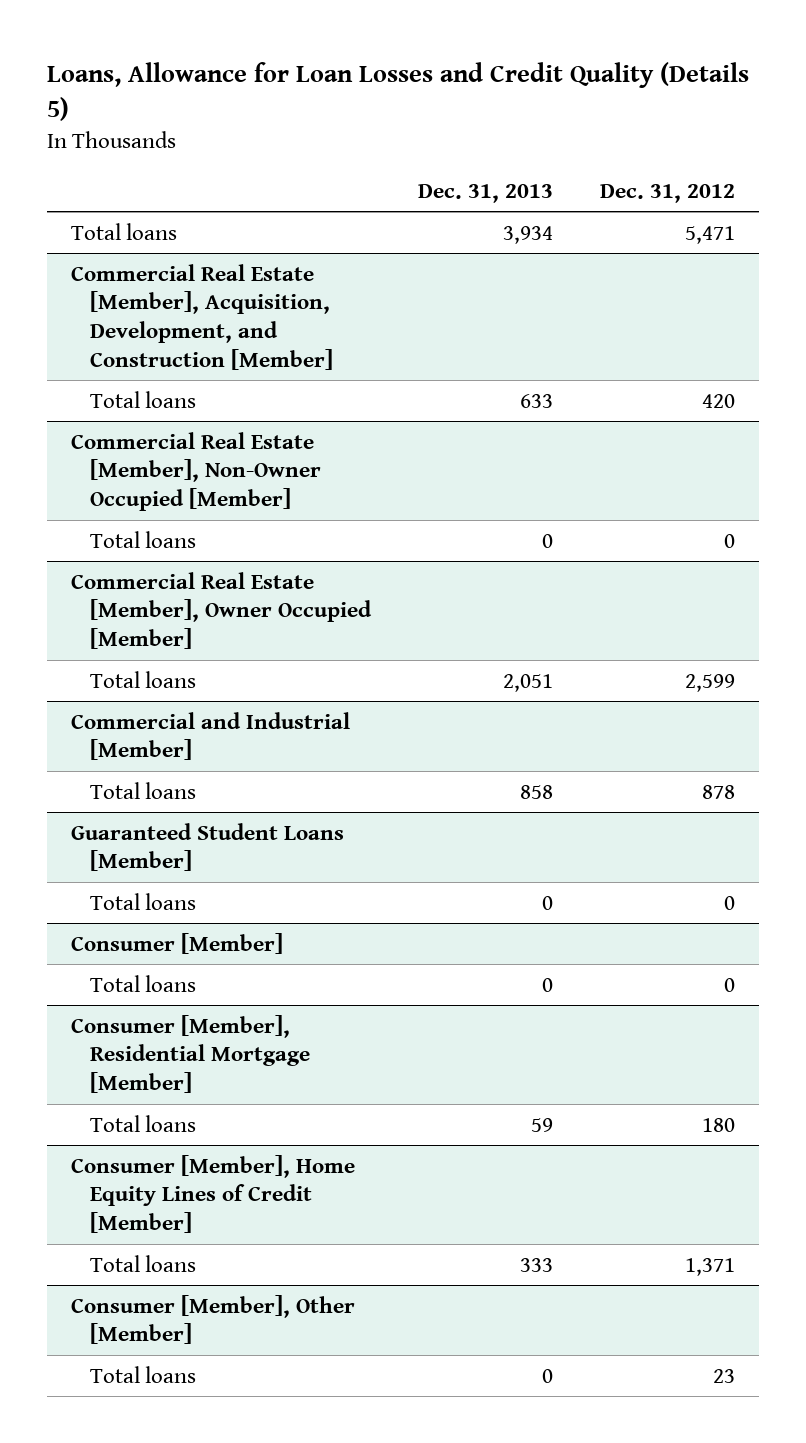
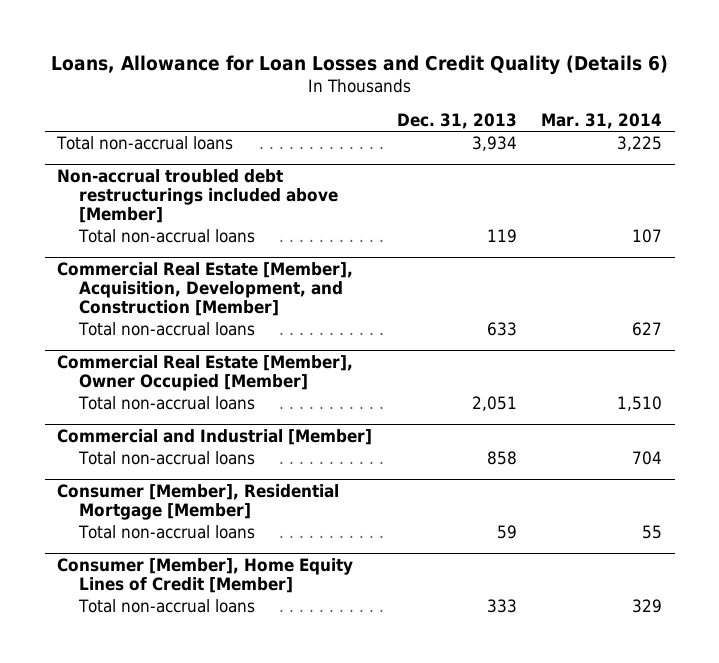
[47,62,750,122] Loans, Allowance for Loan Losses and Credit Quality (Details 5) -> [50,54,668,75] Loans, Allowance for Loan Losses and Credit Quality (Details 6)
[600,183,736,203] Dec. 31, 2012 -> none
none -> [541,112,663,129] Mar. 31, 2014
[70,222,177,240] Total loans -> [56,136,234,151] Total non-accrual loans
none -> [57,168,339,223] Non-accrual troubled debt restructurings included above [Member]
none -> [78,229,256,244] Total non-accrual loans
[70,431,321,512] Commercial Real Estate [Member], Non-Owner Occupied [Member] -> none
[89,530,196,548] Total loans -> none
[89,390,196,408] Total loans -> [78,322,256,337] Total non-accrual loans
[89,670,196,688] Total loans -> [78,396,256,411] Total non-accrual loans
[70,822,344,872] Guaranteed Student Loans [Member] -> none
[89,892,196,910] Total loans -> none
[70,932,283,954] Consumer [Member] -> none
[89,974,196,992] Total loans -> none
[89,781,196,799] Total loans -> [78,451,256,466] Total non-accrual loans
[89,1114,196,1132] Total loans -> [78,525,256,540] Total non-accrual loans
[70,1294,355,1345] Consumer [Member], Other [Member] -> none
[89,1365,196,1383] Total loans -> none
[89,1254,196,1272] Total loans -> [78,599,256,614] Total non-accrual loans

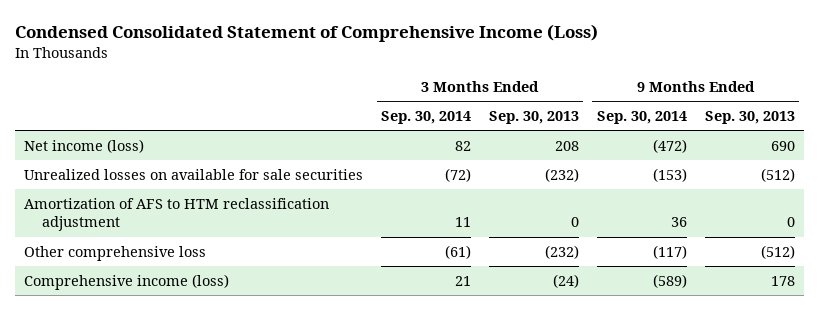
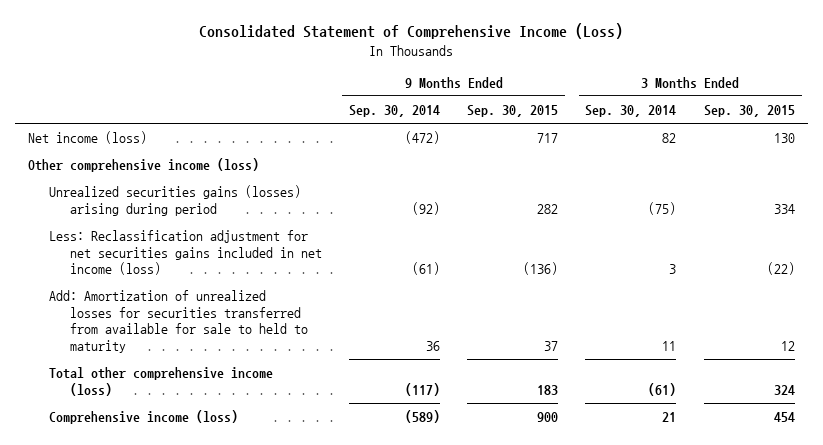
[15,23,599,42] Condensed Consolidated Statement of Comprehensive Income (Loss) -> [199,23,624,40] Consolidated Statement of Comprehensive Income (Loss)
[488,111,579,125] Sep. 30, 2013 -> none
[704,111,795,125] Sep. 30, 2013 -> none
none -> [467,104,559,117] Sep. 30, 2015
none -> [703,104,795,117] Sep. 30, 2015
none -> [28,158,260,173] Other comprehensive income (loss)
[24,168,364,180] Unrealized losses on available for sale securities -> [48,185,301,216] Unrealized securities gains (losses) arising during period
[445,167,472,182] (72) -> [648,201,677,215] (75)
[652,167,687,182] (153) -> [411,201,440,215] (92)
none -> [48,230,322,276] Less: Reclassification adjustment for net securities gains included in net income (loss)
[24,197,330,232] Amortization of AFS to HTM reclassification adjustment -> [48,290,308,353] Add: Amortization of unrealized losses for securities transferred from available for sale to held to maturity
[24,245,207,261] Other comprehensive loss -> [48,367,273,396] Total other comprehensive income (loss)

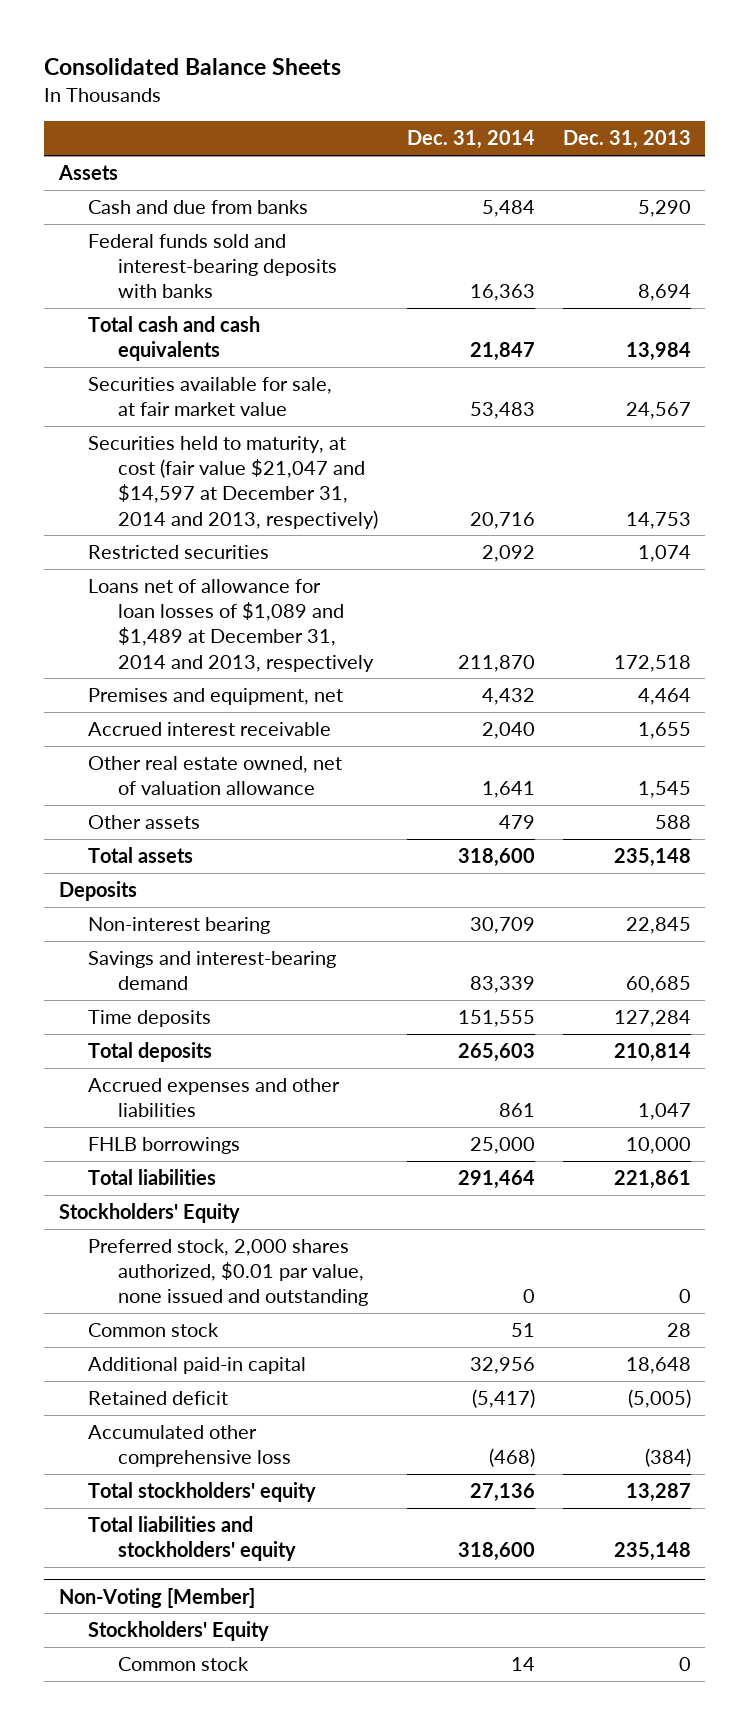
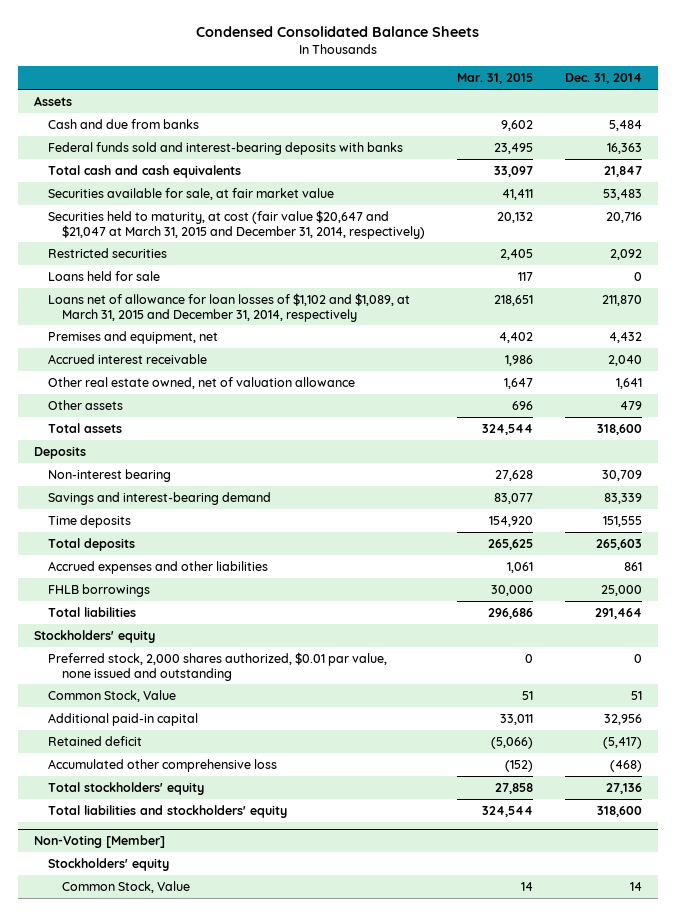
[44,57,342,75] Consolidated Balance Sheets -> [195,26,479,38] Condensed Consolidated Balance Sheets
[563,130,692,150] Dec. 31, 2013 -> none
none -> [456,73,533,85] Mar. 31, 2015
[88,436,379,529] Securities held to maturity, at cost (fair value $21,047 and $14,597 at December 31, 2014 and 2013, respectively) -> [47,209,425,239] Securities held to maturity, at cost (fair value $20,647 and $21,047 at March 31, 2015 and December 31, 2014, respectively)
none -> [47,270,160,281] Loans held for sale
[88,579,375,672] Loans net of allowance for loan losses of $1,089 and $1,489 at December 31, 2014 and 2013, respectively -> [47,292,410,322] Loans net of allowance for loan losses of $1,102 and $1,089, at March 31, 2015 and December 31, 2014, respectively
[58,1203,240,1224] Stockholders' Equity -> [33,629,155,643] Stockholders' equity
[88,1323,220,1338] Common stock -> [47,689,176,702] Common Stock, Value
[88,1621,270,1642] Stockholders' Equity -> [47,857,169,871] Stockholders' equity
[118,1657,250,1672] Common stock -> [61,880,190,893] Common Stock, Value

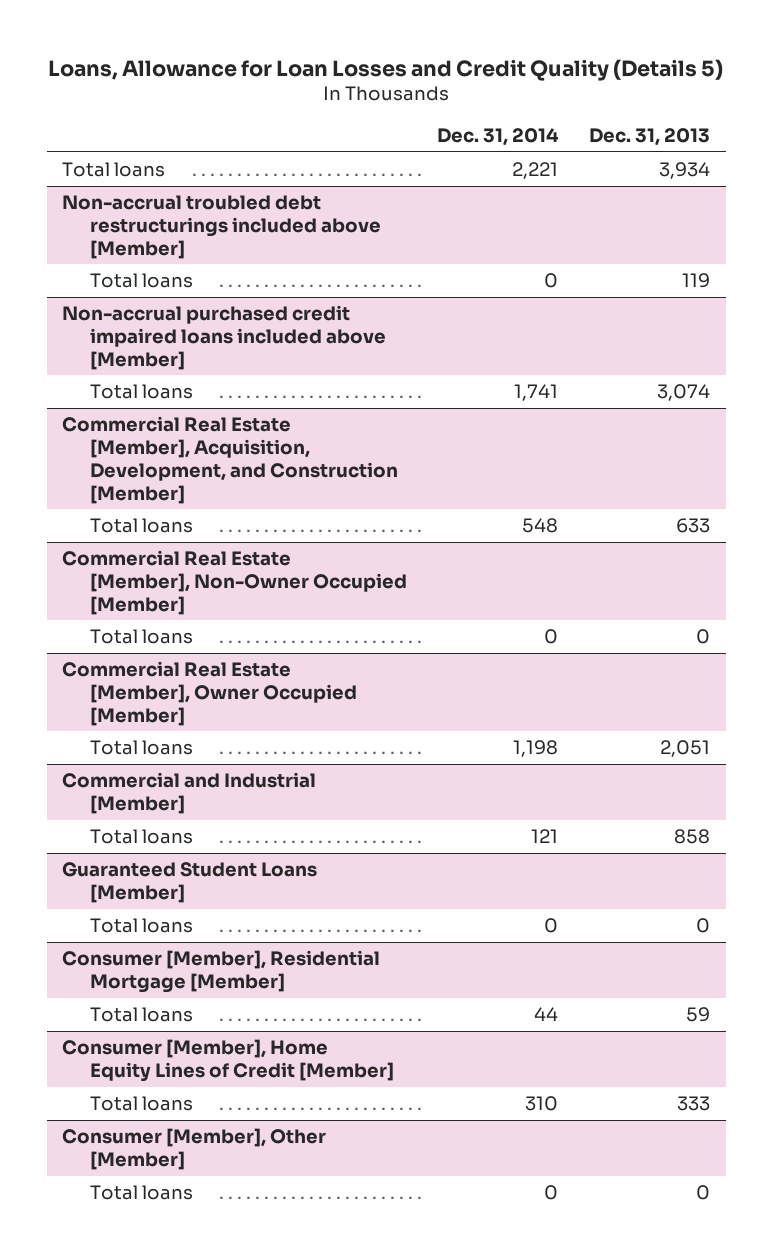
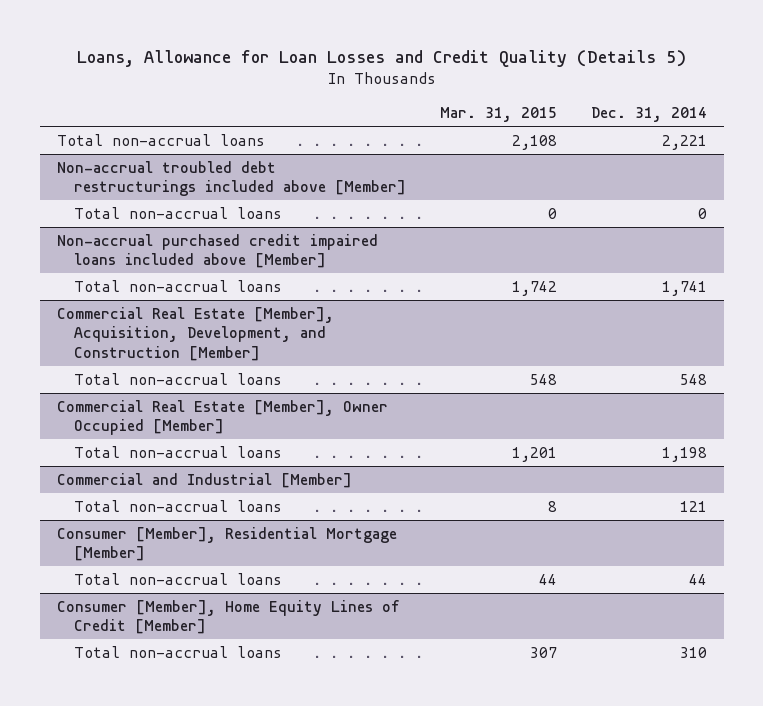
[589,128,711,147] Dec. 31, 2013 -> none
none -> [439,107,557,123] Mar. 31, 2015
[62,162,166,178] Total loans -> [56,133,265,146] Total non-accrual loans
[89,273,193,289] Total loans -> [73,206,282,219] Total non-accrual loans
[89,384,193,400] Total loans -> [73,279,282,292] Total non-accrual loans
[62,550,407,615] Commercial Real Estate [Member], Non-Owner Occupied [Member] -> none
[89,629,193,645] Total loans -> none
[89,518,193,534] Total loans -> [73,372,282,385] Total non-accrual loans
[89,740,193,756] Total loans -> [73,445,282,458] Total non-accrual loans
[62,862,318,903] Guaranteed Student Loans [Member] -> none
[89,918,193,934] Total loans -> none
[89,829,193,845] Total loans -> [73,499,282,512] Total non-accrual loans
[89,1007,193,1023] Total loans -> [73,572,282,585] Total non-accrual loans
[62,1128,327,1170] Consumer [Member], Other [Member] -> none
[89,1185,193,1201] Total loans -> none
[89,1096,193,1112] Total loans -> [73,645,282,658] Total non-accrual loans

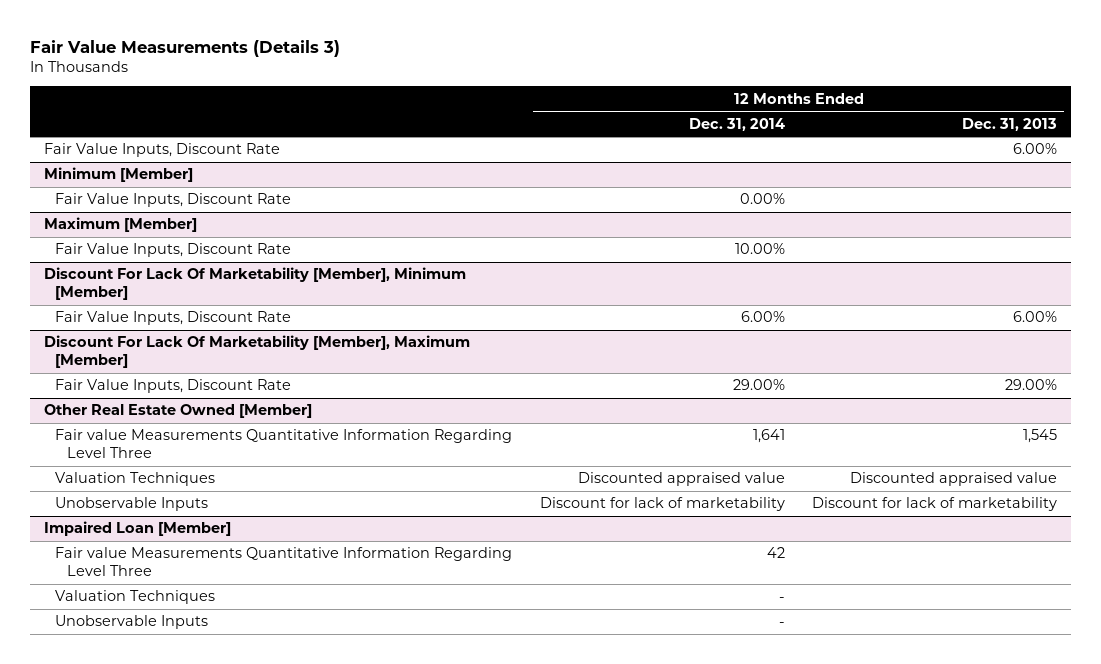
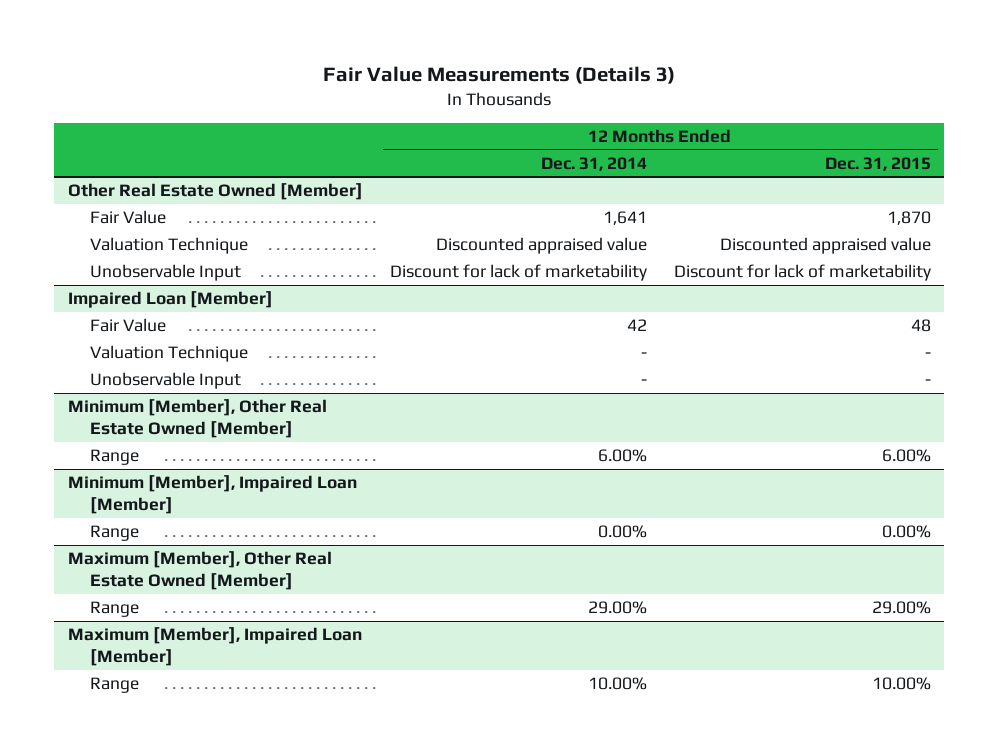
[962,117,1058,131] Dec. 31, 2013 -> none
none -> [824,156,931,171] Dec. 31, 2015
[43,143,280,158] Fair Value Inputs, Discount Rate -> none
[43,167,193,183] Minimum [Member] -> none
[55,193,292,208] Fair Value Inputs, Discount Rate -> none
[43,217,197,233] Maximum [Member] -> none
[55,243,292,258] Fair Value Inputs, Discount Rate -> none
[43,267,466,301] Discount For Lack Of Marketability [Member], Minimum [Member] -> none
[55,311,292,326] Fair Value Inputs, Discount Rate -> none
[43,335,470,369] Discount For Lack Of Marketability [Member], Maximum [Member] -> none
[55,379,292,394] Fair Value Inputs, Discount Rate -> none
[55,429,513,459] Fair value Measurements Quantitative Information Regarding Level Three -> [89,210,166,225] Fair Value
[55,472,216,487] Valuation Techniques -> [89,237,248,255] Valuation Technique
[55,497,209,512] Unobservable Inputs -> [89,264,241,282] Unobservable Input
[55,547,513,577] Fair value Measurements Quantitative Information Regarding Level Three -> [89,318,166,333] Fair Value
[55,590,216,605] Valuation Techniques -> [89,345,248,363] Valuation Technique
[55,615,209,630] Unobservable Inputs -> [89,372,241,390] Unobservable Input
none -> [67,399,327,439] Minimum [Member], Other Real Estate Owned [Member]
none -> [89,449,139,466] Range
none -> [67,475,357,515] Minimum [Member], Impaired Loan [Member]
none -> [89,525,139,542] Range
none -> [67,551,332,591] Maximum [Member], Other Real Estate Owned [Member]
none -> [89,601,139,618] Range
none -> [67,627,362,667] Maximum [Member], Impaired Loan [Member]
none -> [89,677,139,694] Range

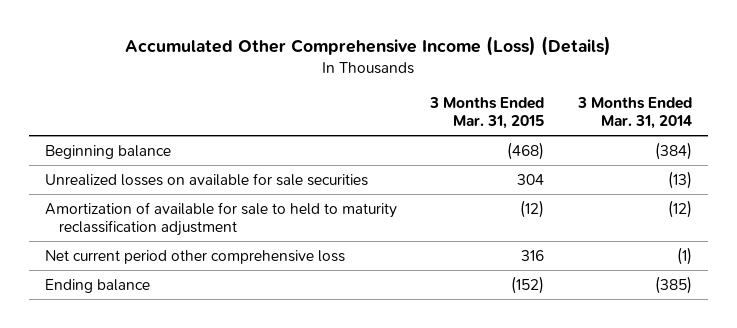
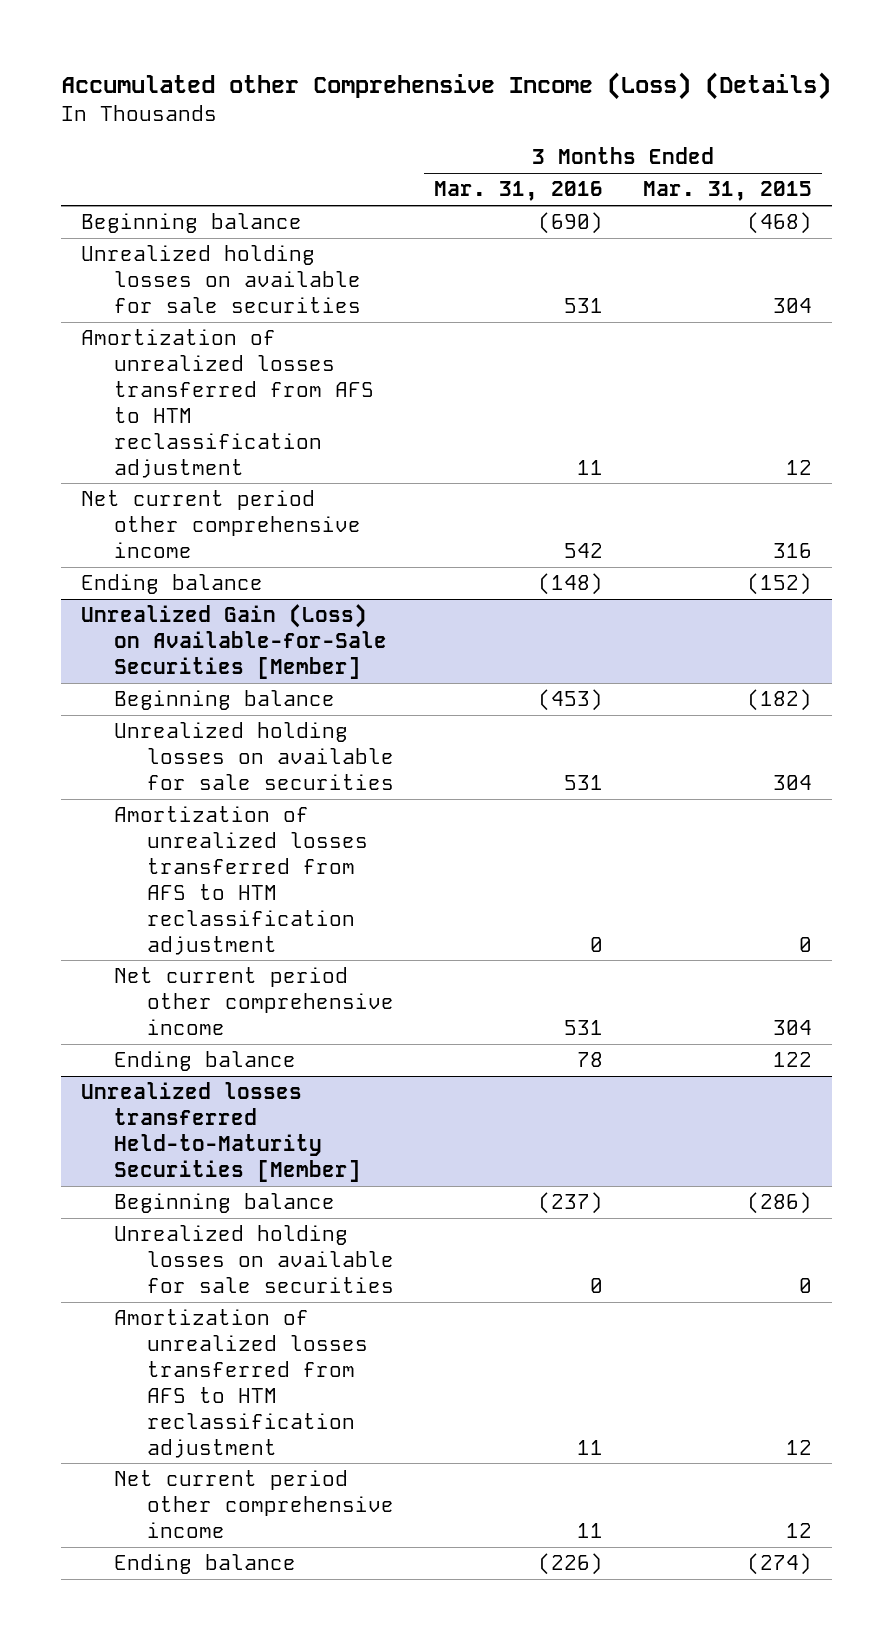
[125,36,612,57] Accumulated Other Comprehensive Income (Loss) (Details) -> [61,72,832,101] Accumulated other Comprehensive Income (Loss) (Details)
[576,97,692,130] 3 Months Ended Mar. 31, 2014 -> none
none -> [433,181,603,202] Mar. 31, 2016
[45,172,369,186] Unrealized losses on available for sale securities -> [81,245,362,313] Unrealized holding losses on available for sale securities
[45,201,398,236] Amortization of available for sale to held to maturity reclassification adjustment -> [81,329,375,478] Amortization of unrealized losses transferred from AFS to HTM reclassification adjustment
[520,199,545,218] (12) -> [786,459,813,475] 12
[45,249,346,264] Net current period other comprehensive loss -> [81,490,362,558] Net current period other comprehensive income
none -> [81,604,388,679] Unrealized Gain (Loss) on Available-for-Sale Securities [Member]
none -> [114,690,336,711] Beginning balance
none -> [114,722,394,790] Unrealized holding losses on available for sale securities
none -> [114,806,368,955] Amortization of unrealized losses transferred from AFS to HTM reclassification adjustment
none -> [114,967,394,1035] Net current period other comprehensive income
none -> [114,1051,297,1072] Ending balance
none -> [81,1082,362,1182] Unrealized losses transferred Held-to-Maturity Securities [Member]
none -> [114,1193,336,1214] Beginning balance
none -> [114,1225,394,1293] Unrealized holding losses on available for sale securities
none -> [114,1309,368,1458] Amortization of unrealized losses transferred from AFS to HTM reclassification adjustment
none -> [114,1470,394,1538] Net current period other comprehensive income
none -> [114,1554,297,1575] Ending balance

